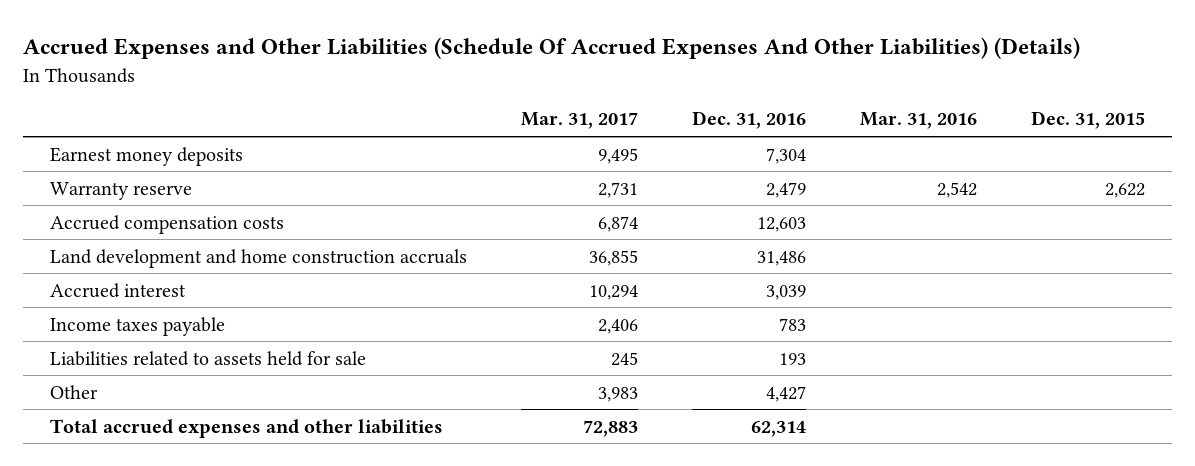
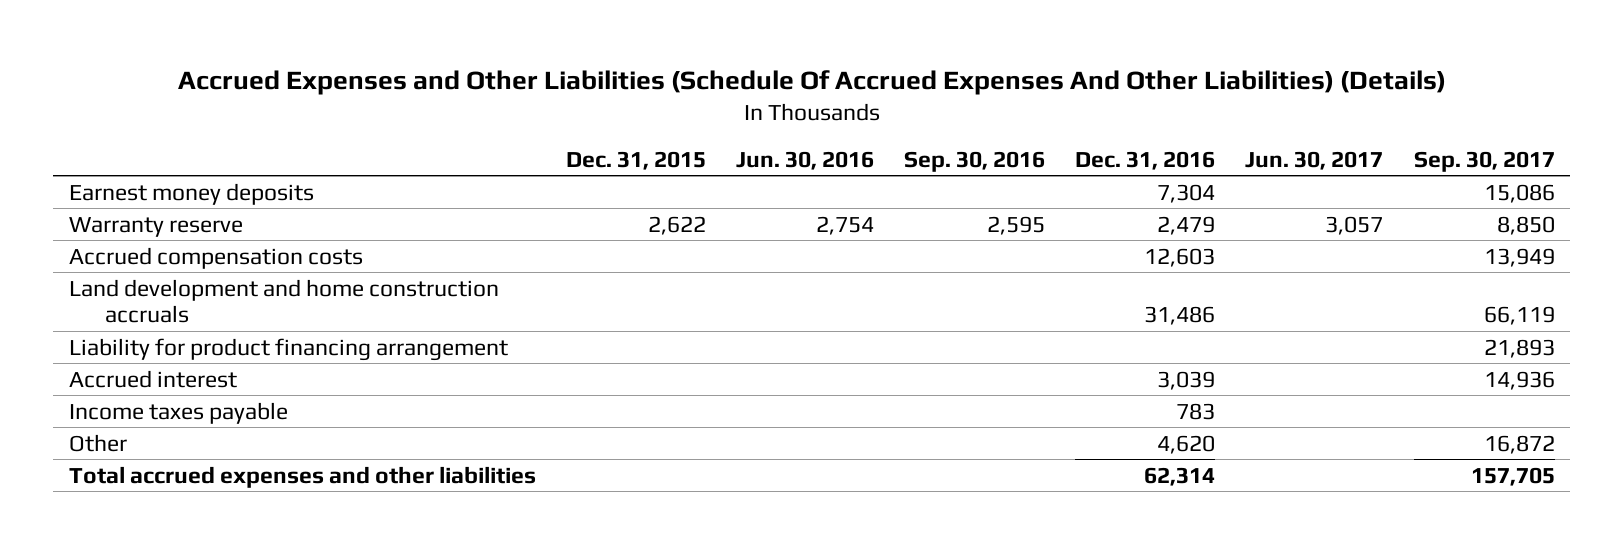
[520,112,638,130] Mar. 31, 2017 -> none
[859,112,977,130] Mar. 31, 2016 -> none
none -> [735,150,874,170] Jun. 30, 2016
none -> [904,150,1046,172] Sep. 30, 2016
none -> [1245,150,1384,170] Jun. 30, 2017
none -> [1413,150,1555,172] Sep. 30, 2017
none -> [68,337,508,361] Liability for product financing arrangement
[49,350,366,366] Liabilities related to assets held for sale -> none
[765,385,806,402] 4,427 -> [1157,434,1216,454] 4,620

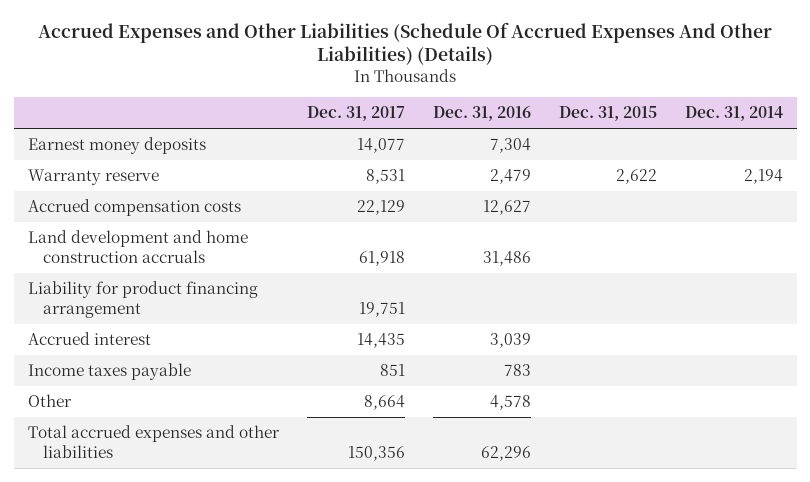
[735,150,874,170] Jun. 30, 2016 -> none
[904,150,1046,172] Sep. 30, 2016 -> none
[1245,150,1384,170] Jun. 30, 2017 -> none
[1413,150,1555,172] Sep. 30, 2017 -> none
none -> [306,106,405,122] Dec. 31, 2017
none -> [684,106,783,122] Dec. 31, 2014
[1144,247,1216,267] 12,603 -> [482,200,531,216] 12,627
[1157,434,1216,454] 4,620 -> [489,395,531,411] 4,578
[1144,466,1216,486] 62,314 -> [480,445,531,461] 62,296

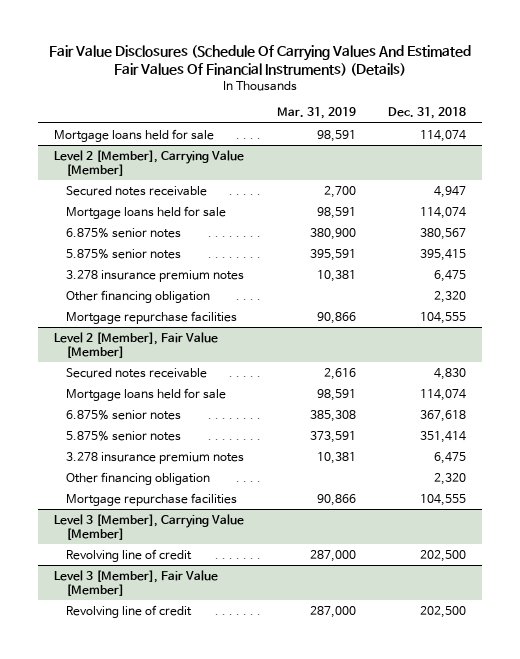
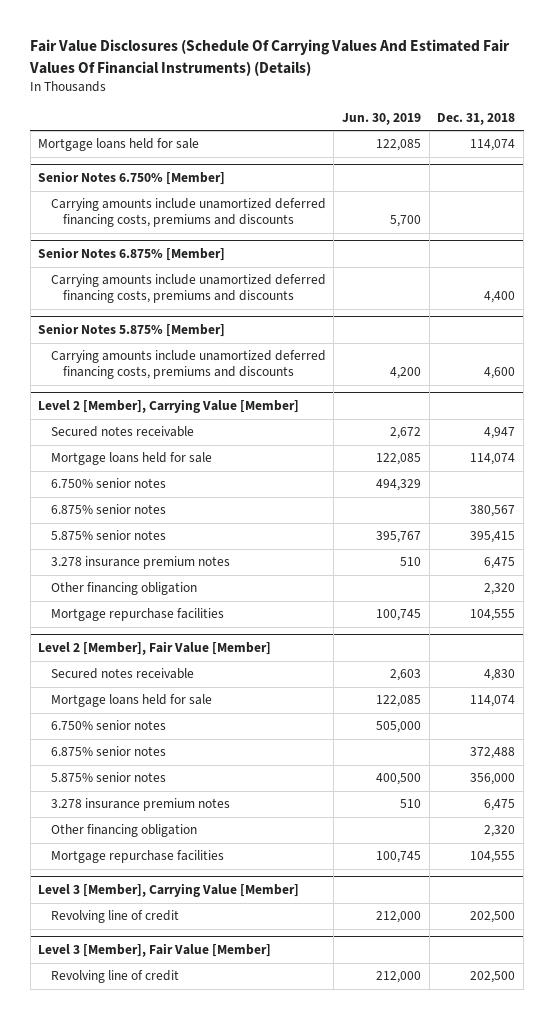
[276,107,356,120] Mar. 31, 2019 -> none
none -> [342,112,422,125] Jun. 30, 2019
none -> [38,171,226,186] Senior Notes 6.750% [Member]
none -> [50,198,326,228] Carrying amounts include unamortized deferred financing costs, premiums and discounts
none -> [38,247,226,262] Senior Notes 6.875% [Member]
none -> [50,274,326,304] Carrying amounts include unamortized deferred financing costs, premiums and discounts
none -> [38,323,226,338] Senior Notes 5.875% [Member]
none -> [50,350,326,380] Carrying amounts include unamortized deferred financing costs, premiums and discounts
none -> [50,478,166,489] 6.750% senior notes
none -> [50,720,166,731] 6.750% senior notes
[419,409,466,422] 367,618 -> [470,747,516,760] 372,488
[419,430,466,443] 351,414 -> [470,773,516,786] 356,000

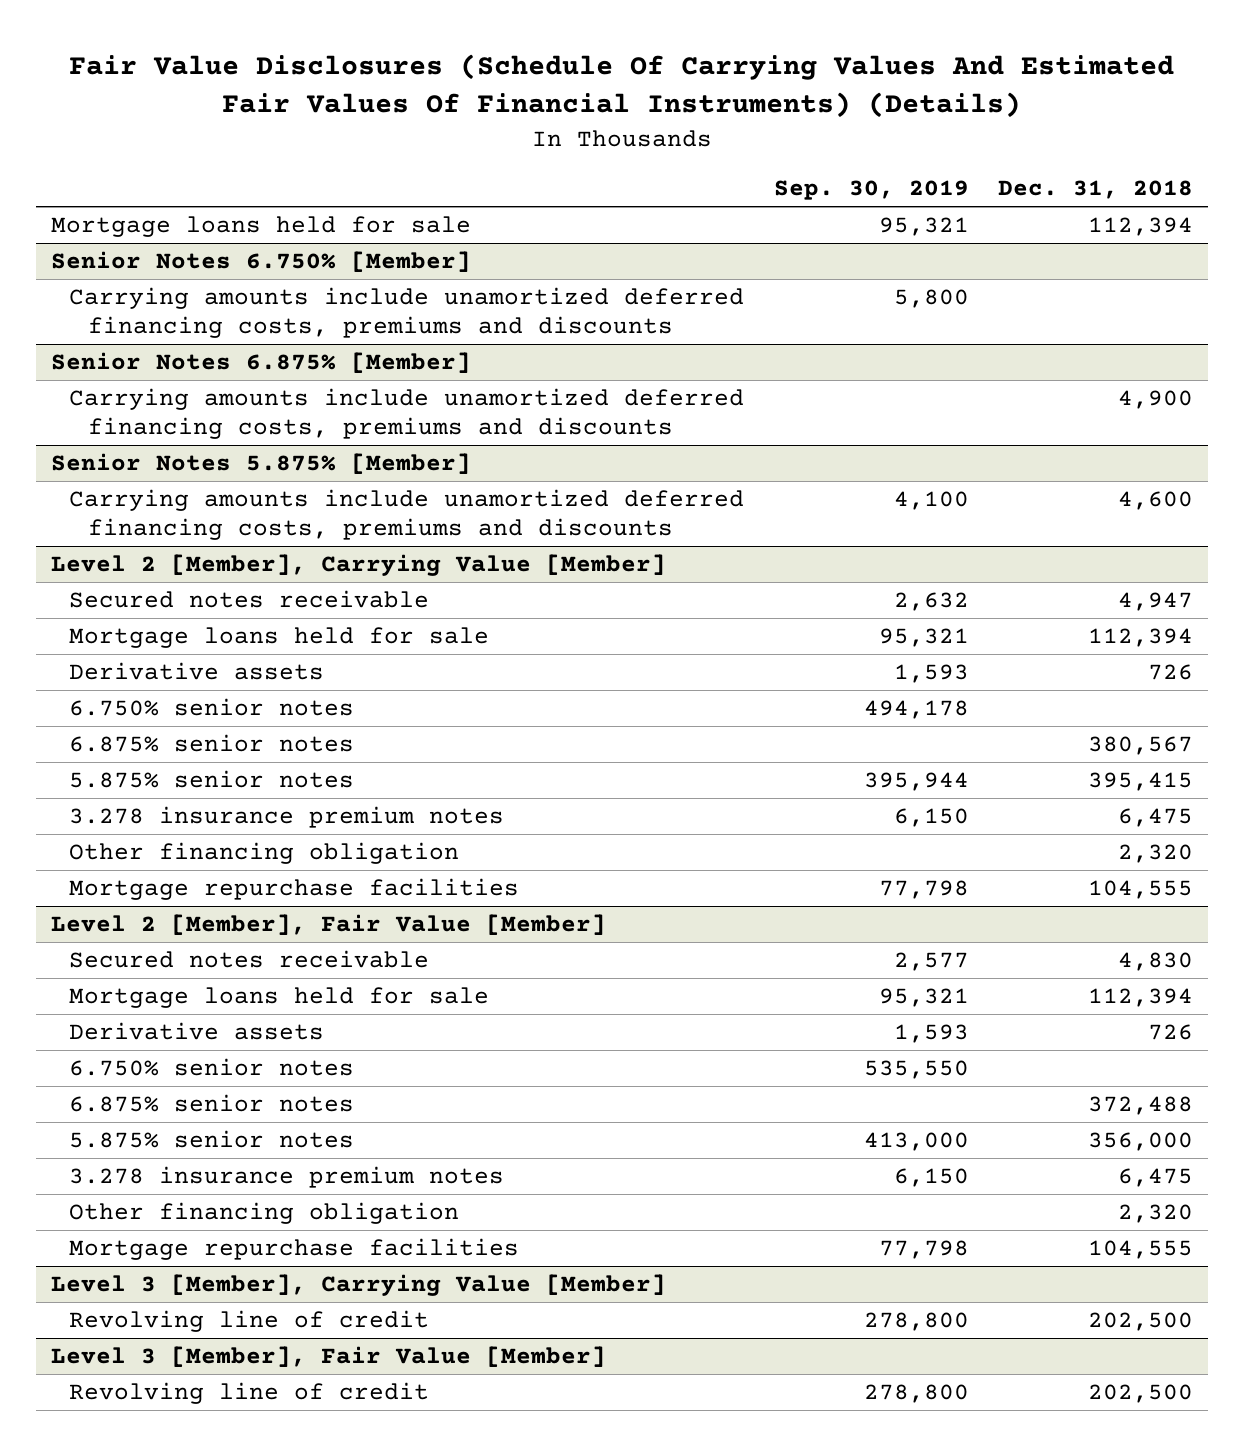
[342,112,422,125] Jun. 30, 2019 -> none
none -> [773,180,969,201] Sep. 30, 2019
[470,139,516,152] 114,074 -> [1087,217,1193,237] 112,394
[484,291,516,304] 4,400 -> [1117,390,1193,410] 4,900
[470,453,516,466] 114,074 -> [1087,628,1193,648] 112,394
none -> [69,662,325,681] Derivative assets
[470,695,516,708] 114,074 -> [1087,988,1193,1008] 112,394
none -> [69,1022,325,1041] Derivative assets

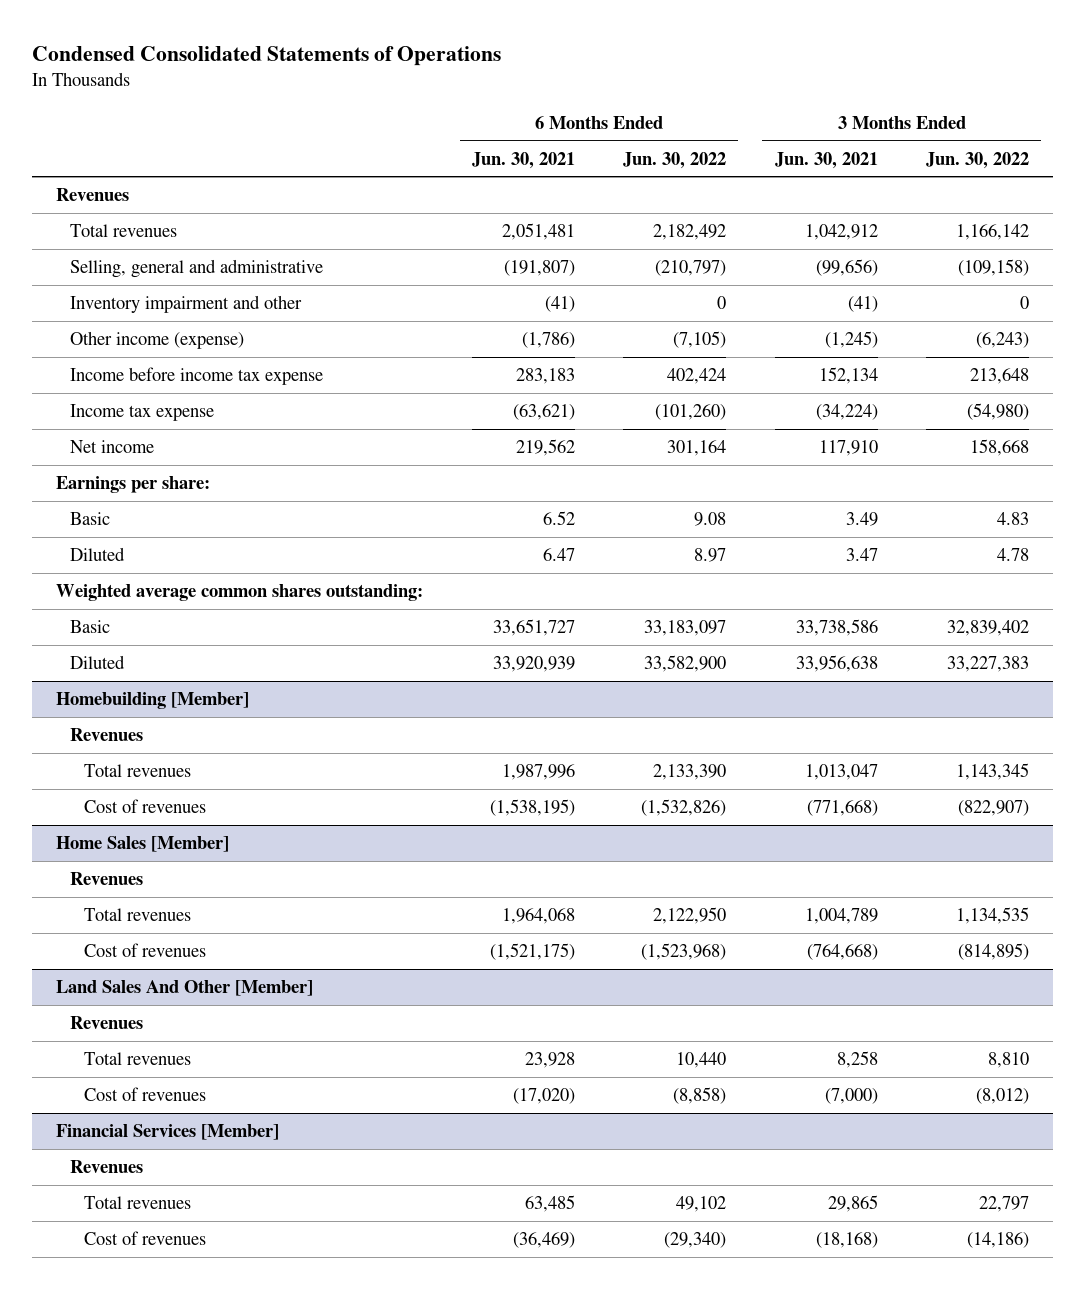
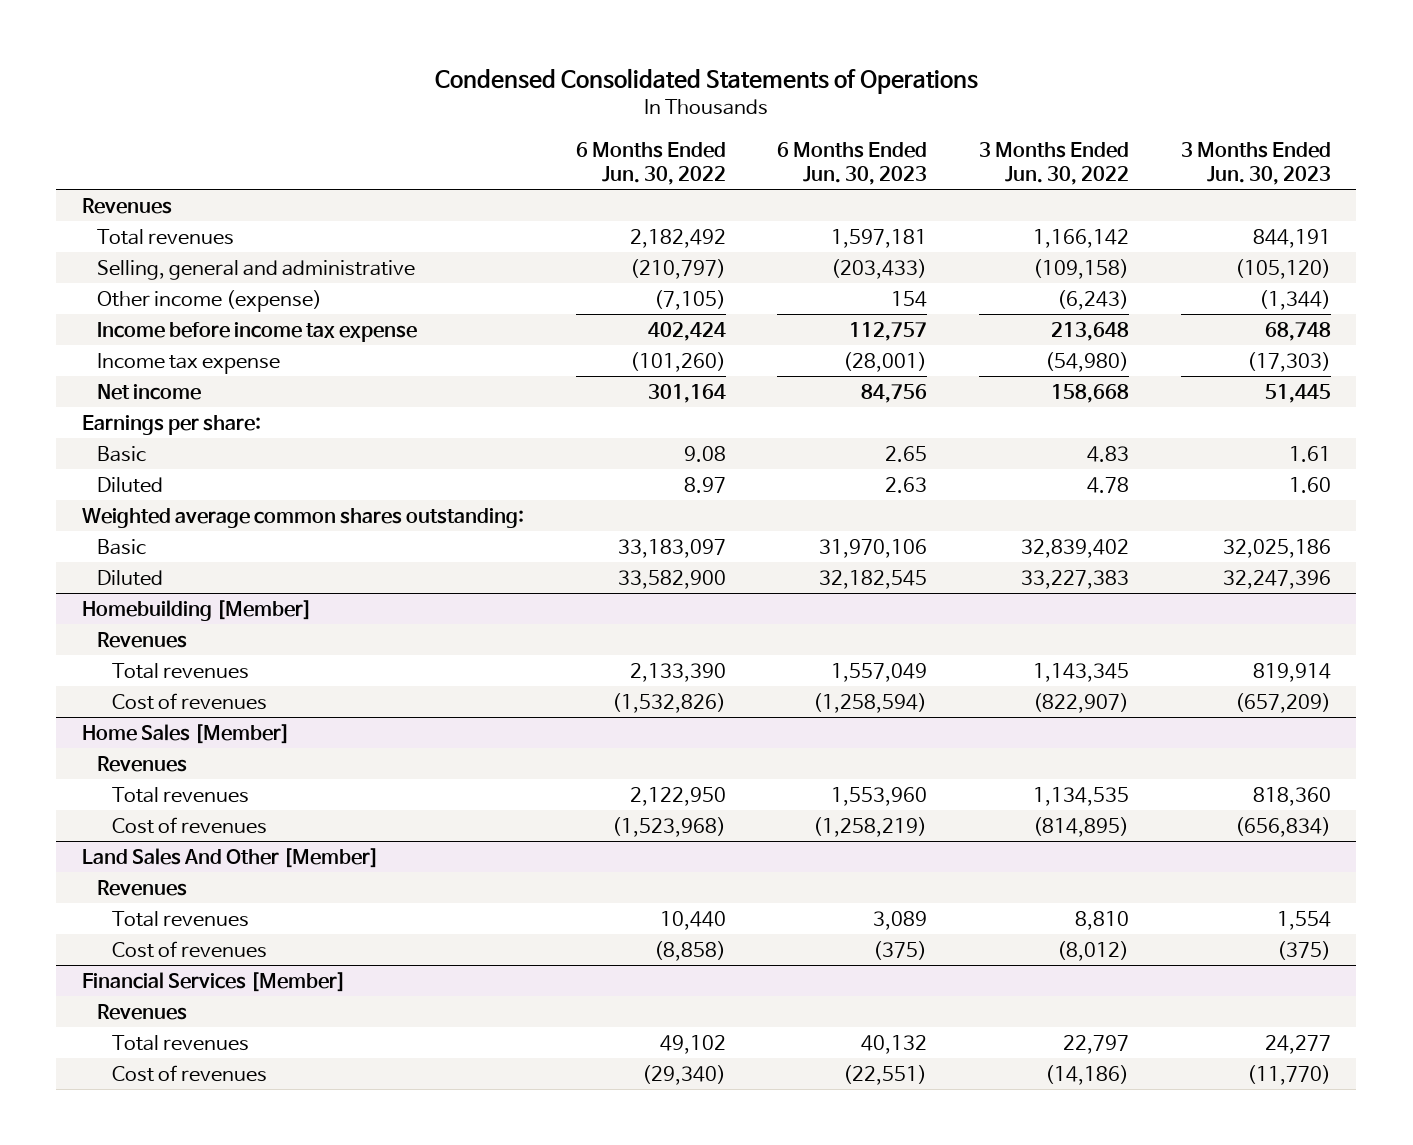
[471,151,575,169] Jun. 30, 2021 -> none
[774,151,878,169] Jun. 30, 2021 -> none
none -> [777,142,928,185] 6 Months Ended Jun. 30, 2023
none -> [1180,142,1331,185] 3 Months Ended Jun. 30, 2023
[70,294,303,313] Inventory impairment and other -> none

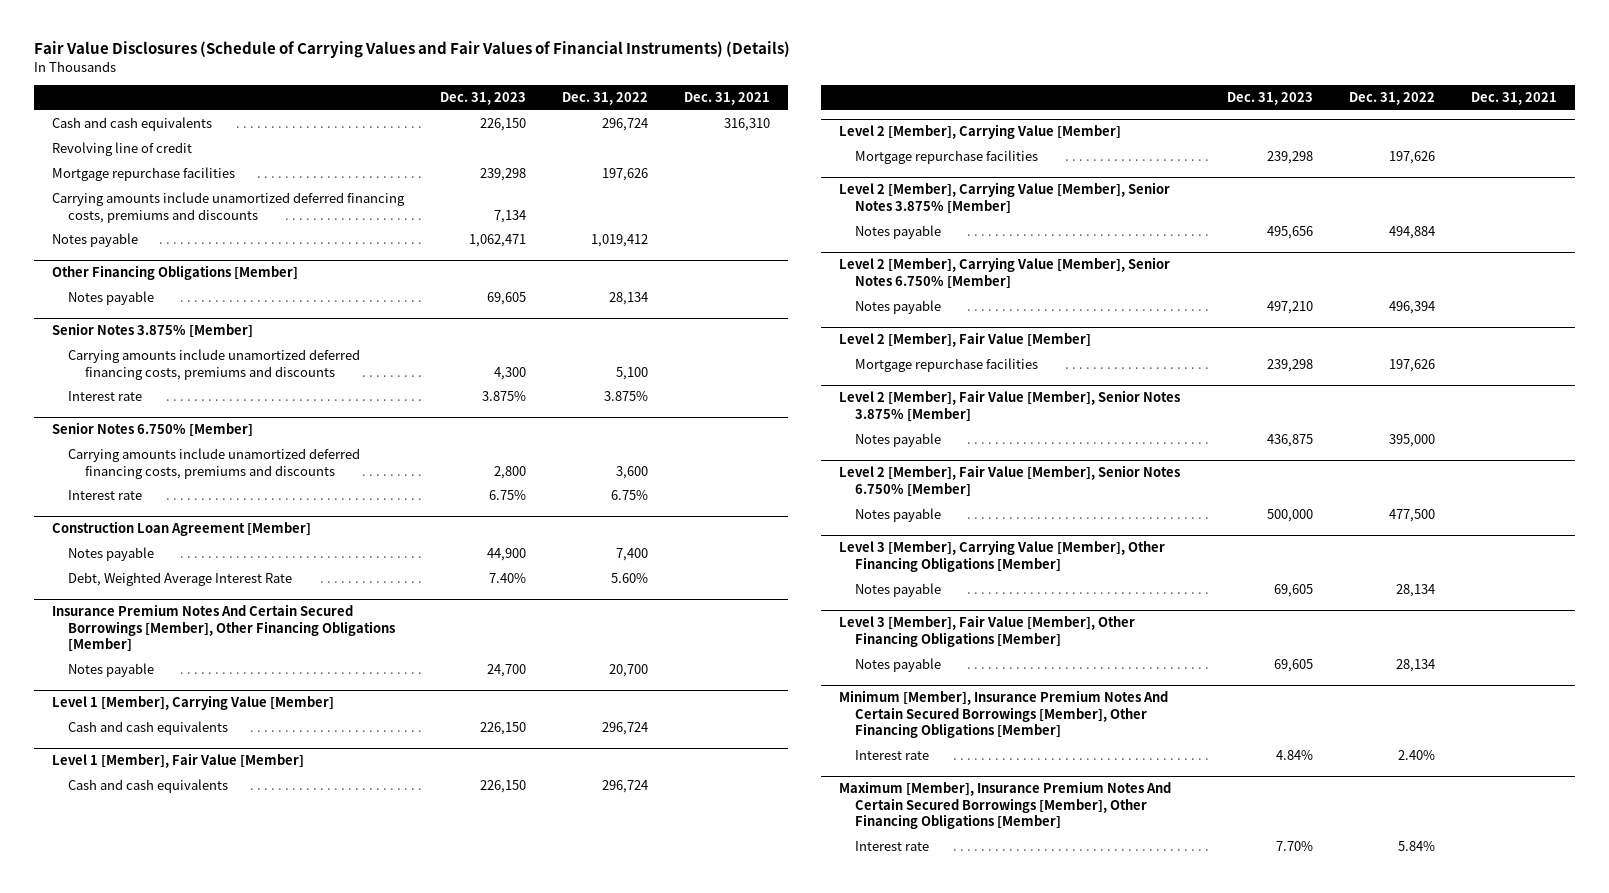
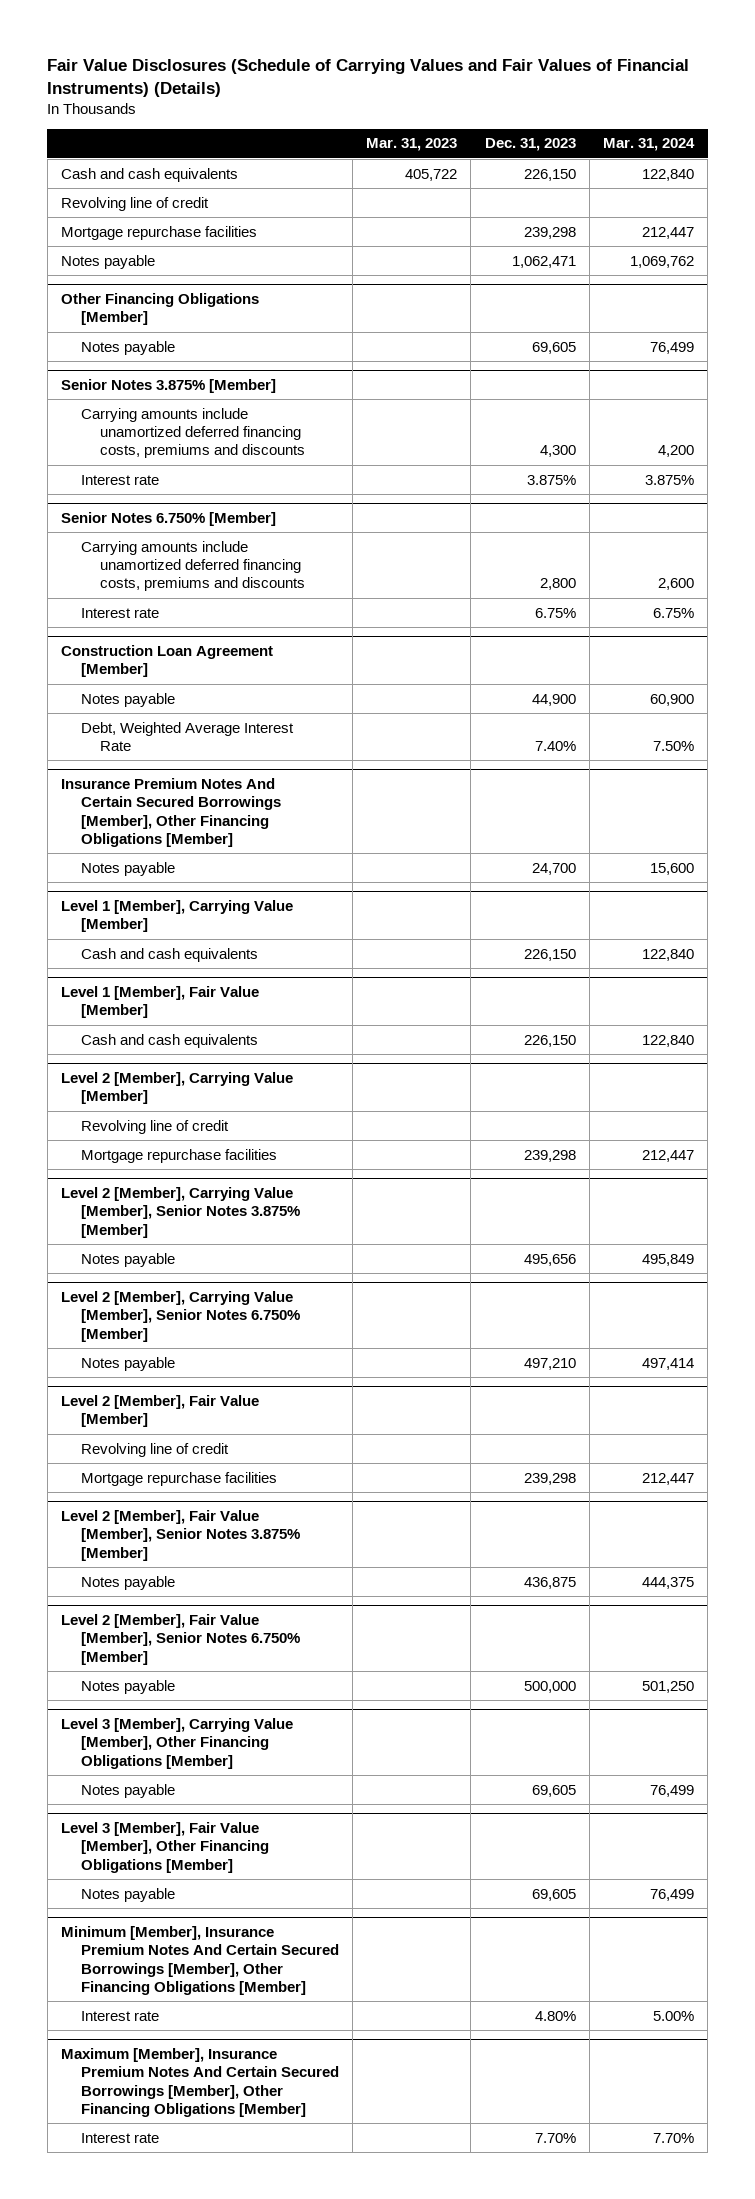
[562,92,649,106] Dec. 31, 2022 -> none
[684,92,771,106] Dec. 31, 2021 -> none
none -> [366,138,458,152] Mar. 31, 2023
none -> [603,138,696,152] Mar. 31, 2024
[52,192,406,223] Carrying amounts include unamortized deferred financing costs, premiums and discounts -> none
none -> [80,1119,229,1134] Revolving line of credit
none -> [80,1442,229,1457] Revolving line of credit
[1275,750,1313,761] 4.84% -> [534,2010,576,2021] 4.80%

